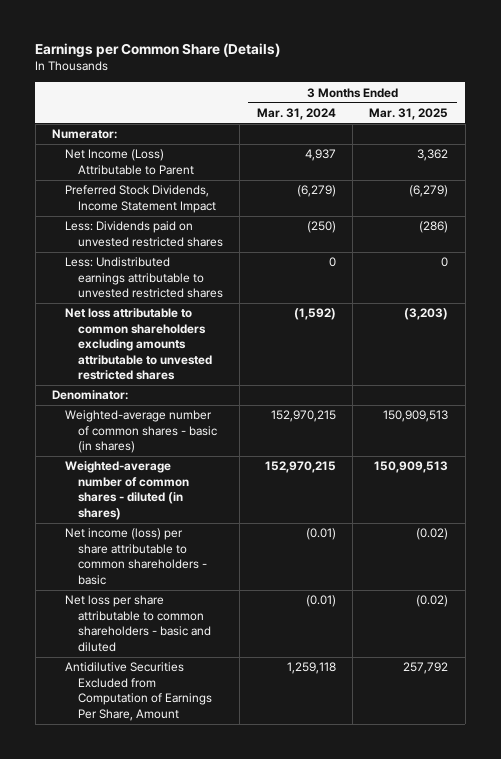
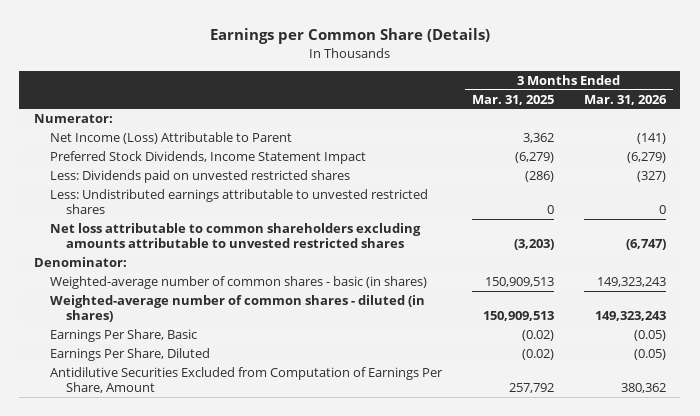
[256,107,336,120] Mar. 31, 2024 -> none
none -> [583,94,667,105] Mar. 31, 2026
[65,528,208,585] Net income (loss) per share attributable to common shareholders - basic -> [50,329,198,343] Earnings Per Share, Basic
[65,595,212,652] Net loss per share attributable to common shareholders - basic and diluted -> [50,348,211,362] Earnings Per Share, Diluted

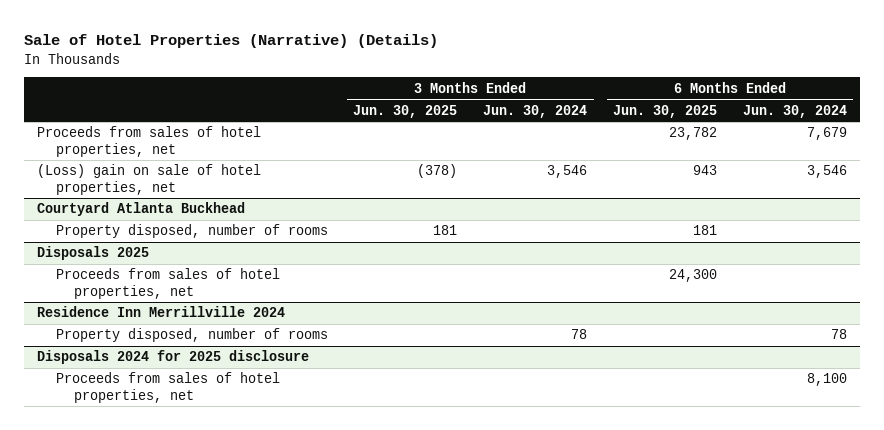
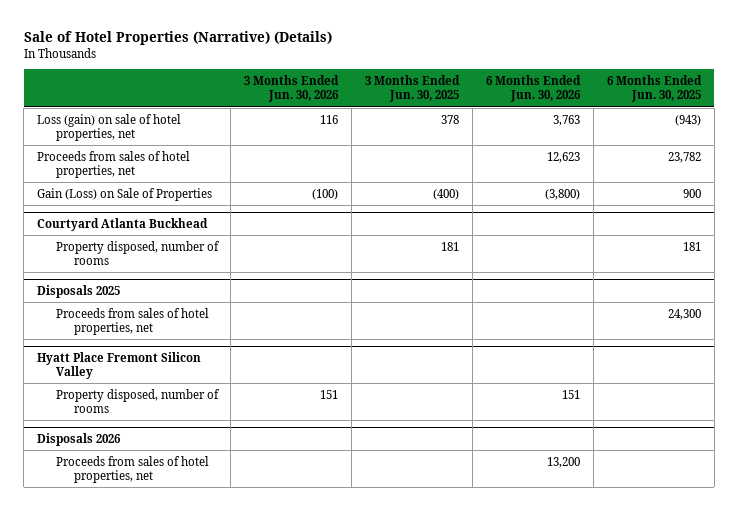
[483,104,588,118] Jun. 30, 2024 -> none
[742,104,847,118] Jun. 30, 2024 -> none
none -> [244,75,340,103] 3 Months Ended Jun. 30, 2026
none -> [486,75,582,103] 6 Months Ended Jun. 30, 2026
none -> [37,113,182,141] Loss (gain) on sale of hotel properties, net
[37,164,262,196] (Loss) gain on sale of hotel properties, net -> [37,187,213,201] Gain (Loss) on Sale of Properties
[417,164,458,179] (378) -> [433,188,460,200] (400)
[693,165,718,176] 943 -> [682,188,701,198] 900
[37,306,286,318] Residence Inn Merrillville 2024 -> none
none -> [37,351,202,379] Hyatt Place Fremont Silicon Valley
[37,350,310,365] Disposals 2024 for 2025 disclosure -> none
none -> [37,432,122,446] Disposals 2026

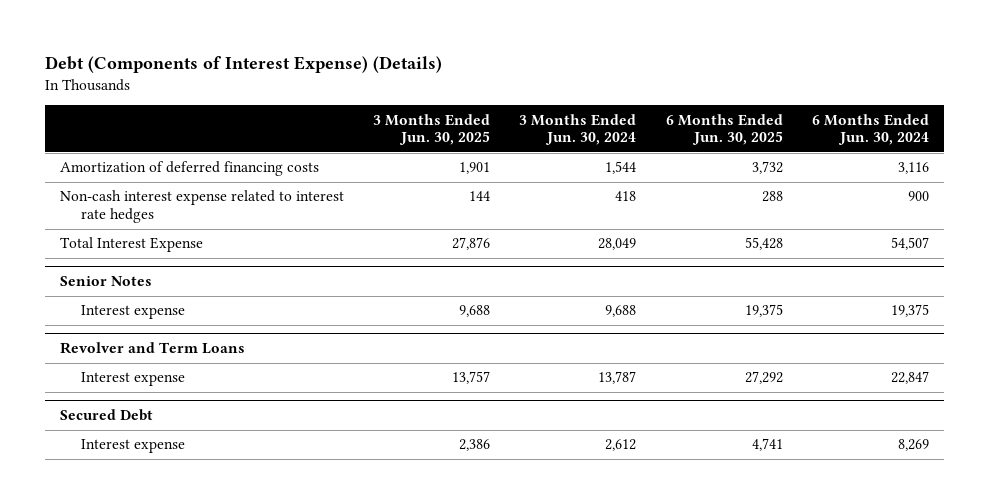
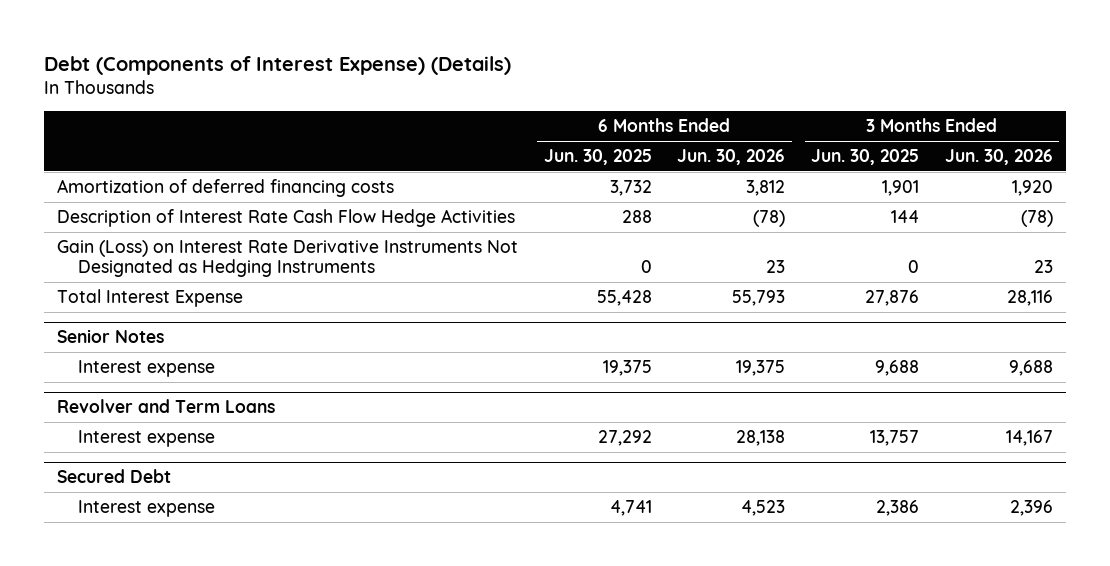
[519,113,637,146] 3 Months Ended Jun. 30, 2024 -> none
[812,113,930,146] 6 Months Ended Jun. 30, 2024 -> none
none -> [677,149,786,166] Jun. 30, 2026
none -> [944,149,1053,166] Jun. 30, 2026
[59,190,344,224] Non-cash interest expense related to interest rate hedges -> [56,208,515,227] Description of Interest Rate Cash Flow Hedge Activities
none -> [56,239,518,278] Gain (Loss) on Interest Rate Derivative Instruments Not Designated as Hedging Instruments

